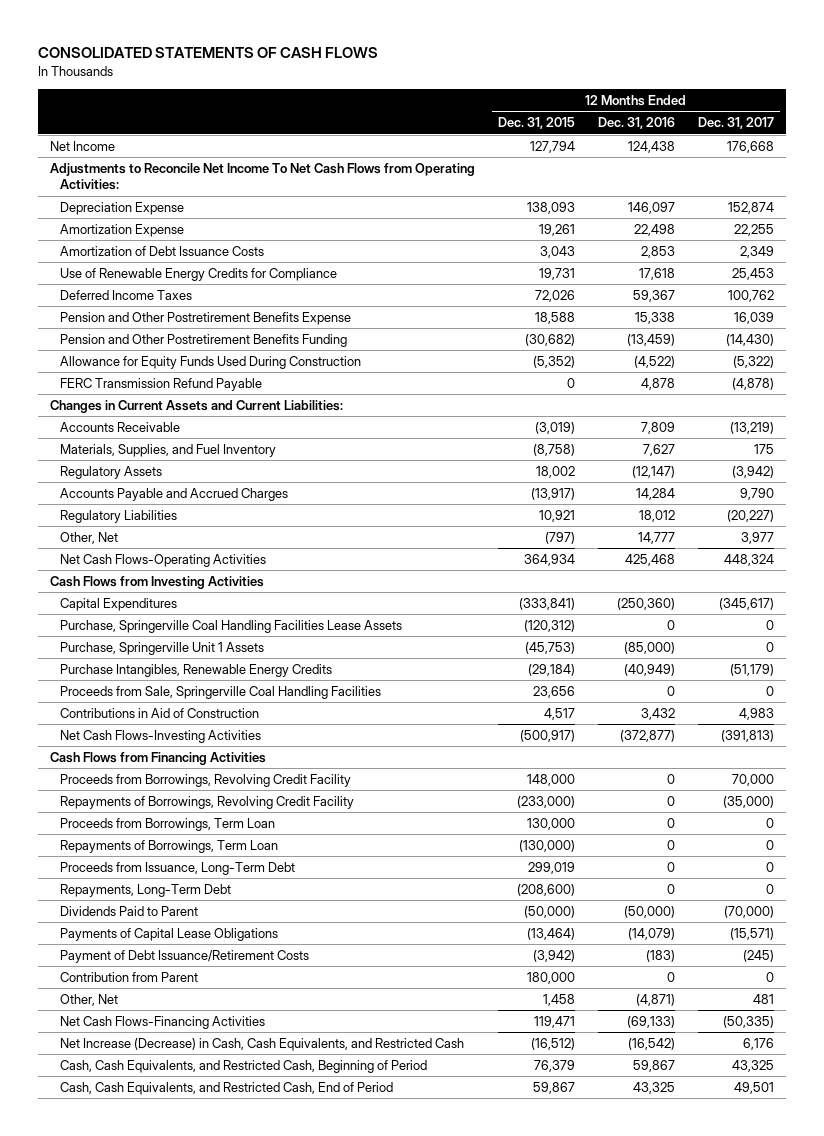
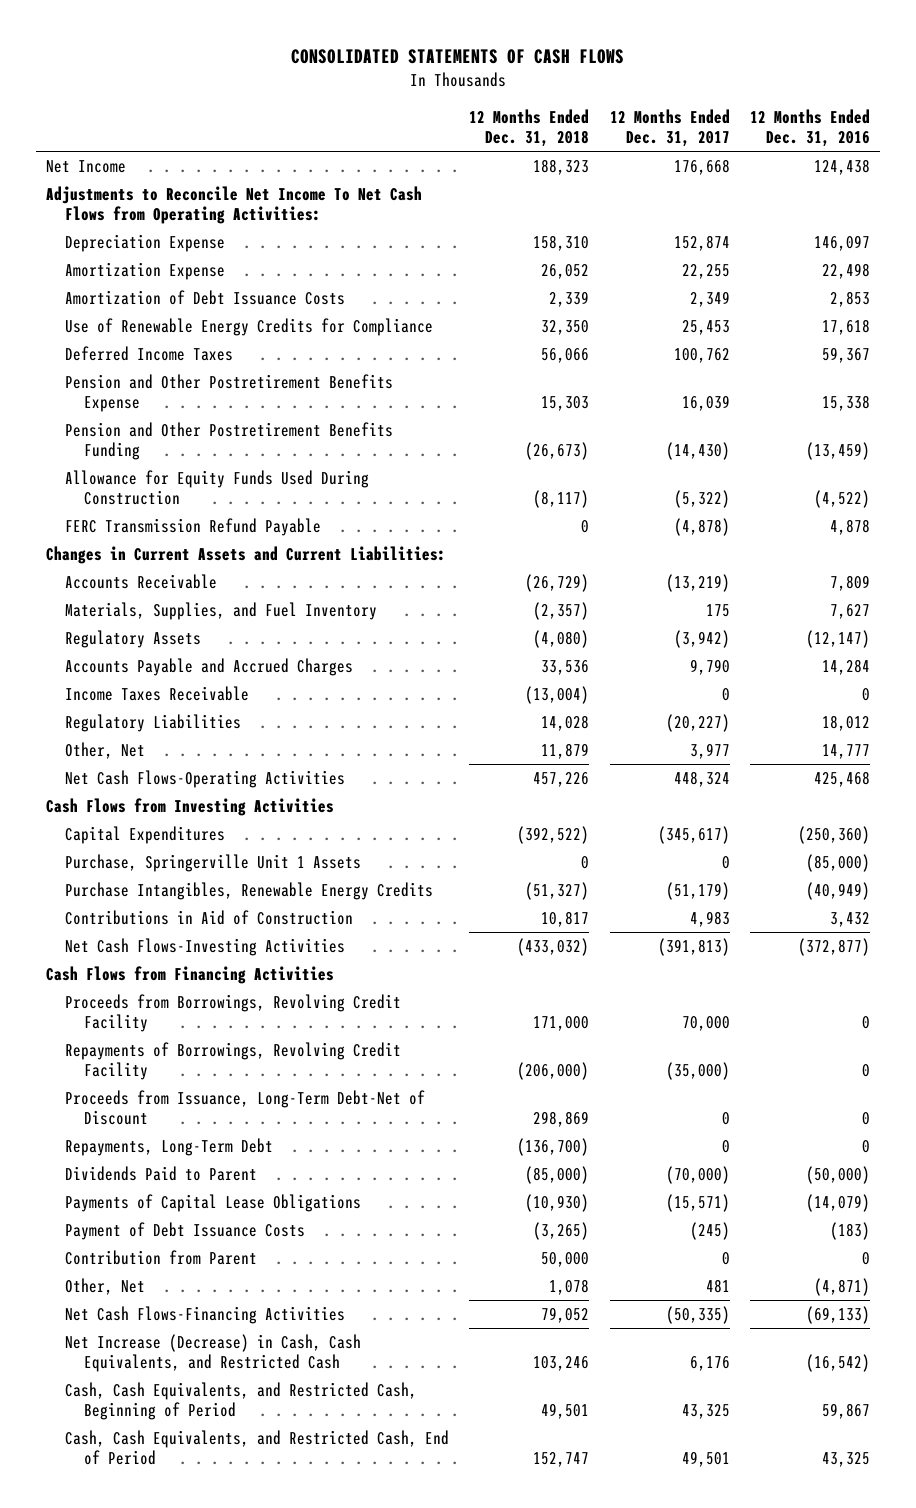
[497,117,575,130] Dec. 31, 2015 -> none
none -> [469,109,590,148] 12 Months Ended Dec. 31, 2018
none -> [65,686,250,702] Income Taxes Receivable
[60,619,403,633] Purchase, Springerville Coal Handling Facilities Lease Assets -> none
[60,685,382,699] Proceeds from Sale, Springerville Coal Handling Facilities -> none
[60,817,276,831] Proceeds from Borrowings, Term Loan -> none
[60,839,279,853] Repayments of Borrowings, Term Loan -> none
[60,861,296,875] Proceeds from Issuance, Long-Term Debt -> [65,1090,426,1126] Proceeds from Issuance, Long-Term Debt-Net of Discount
[60,949,310,963] Payment of Debt Issuance/Retirement Costs -> [65,1222,306,1241] Payment of Debt Issuance Costs

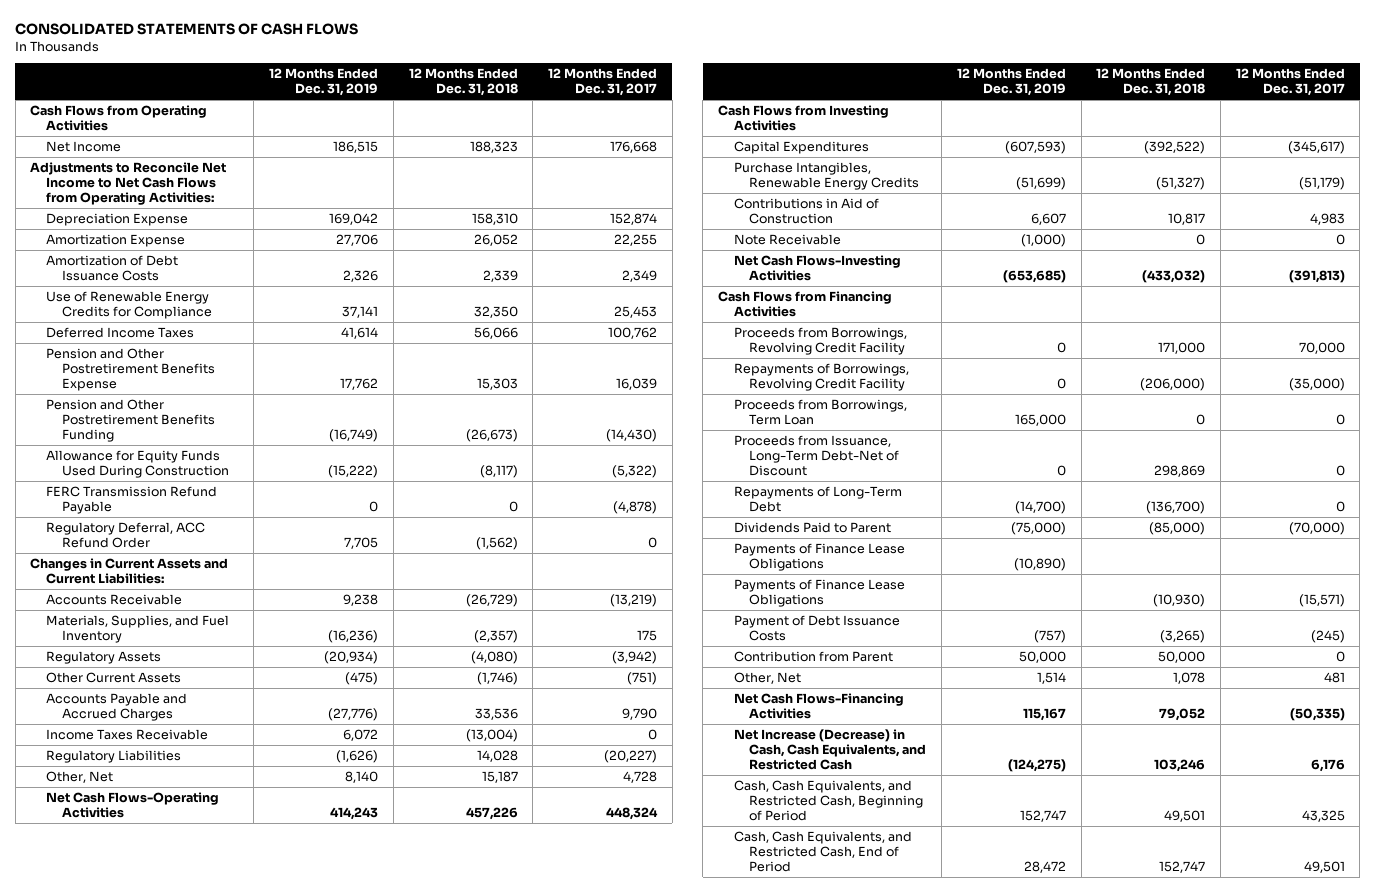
[750,109,871,148] 12 Months Ended Dec. 31, 2016 -> none
none -> [269,68,379,97] 12 Months Ended Dec. 31, 2019
none -> [30,104,208,132] Cash Flows from Operating Activities
[46,186,423,225] Adjustments to Reconcile Net Income To Net Cash Flows from Operating Activities: -> [30,161,227,206] Adjustments to Reconcile Net Income to Net Cash Flows from Operating Activities:
none -> [46,521,206,549] Regulatory Deferral, ACC Refund Order
none -> [46,671,182,683] Other Current Assets
[541,743,590,760] 11,879 -> [481,770,518,783] 15,187
[689,743,730,760] 3,977 -> [622,770,657,783] 4,728
[65,854,362,873] Purchase, Springerville Unit 1 Assets -> none
none -> [733,233,841,245] Note Receivable
none -> [733,398,907,426] Proceeds from Borrowings, Term Loan
[65,1138,274,1157] Repayments, Long-Term Debt -> [733,485,902,513] Repayments of Long-Term Debt
none -> [733,542,905,572] Payments of Finance Lease Obligations
[65,1194,362,1213] Payments of Capital Lease Obligations -> [733,578,905,608] Payments of Finance Lease Obligations

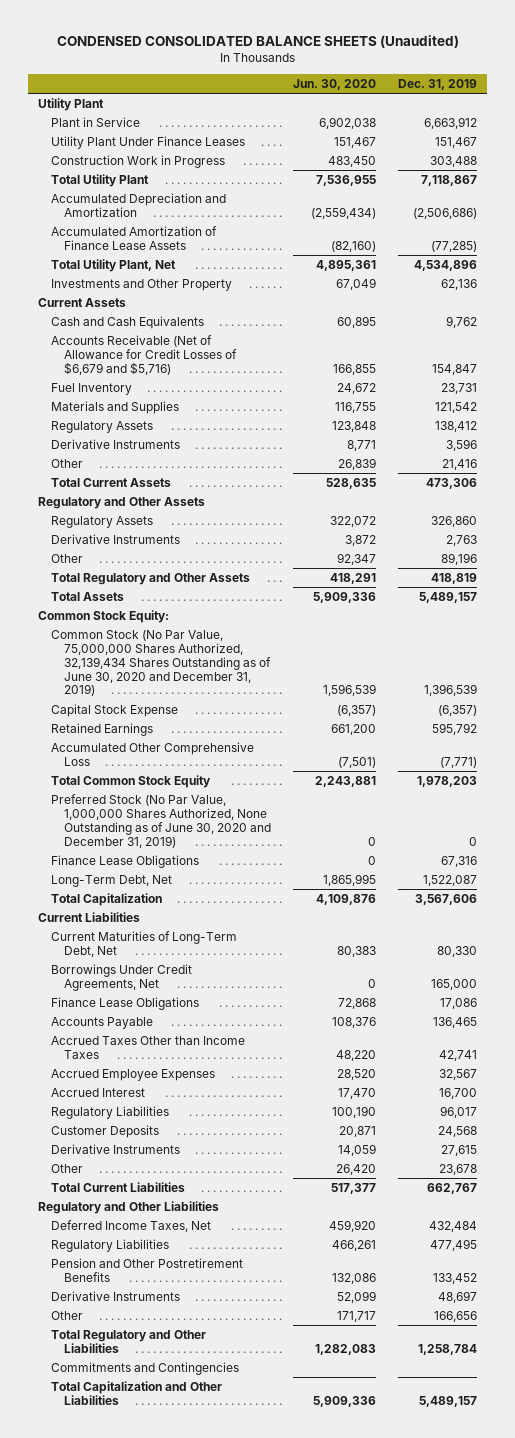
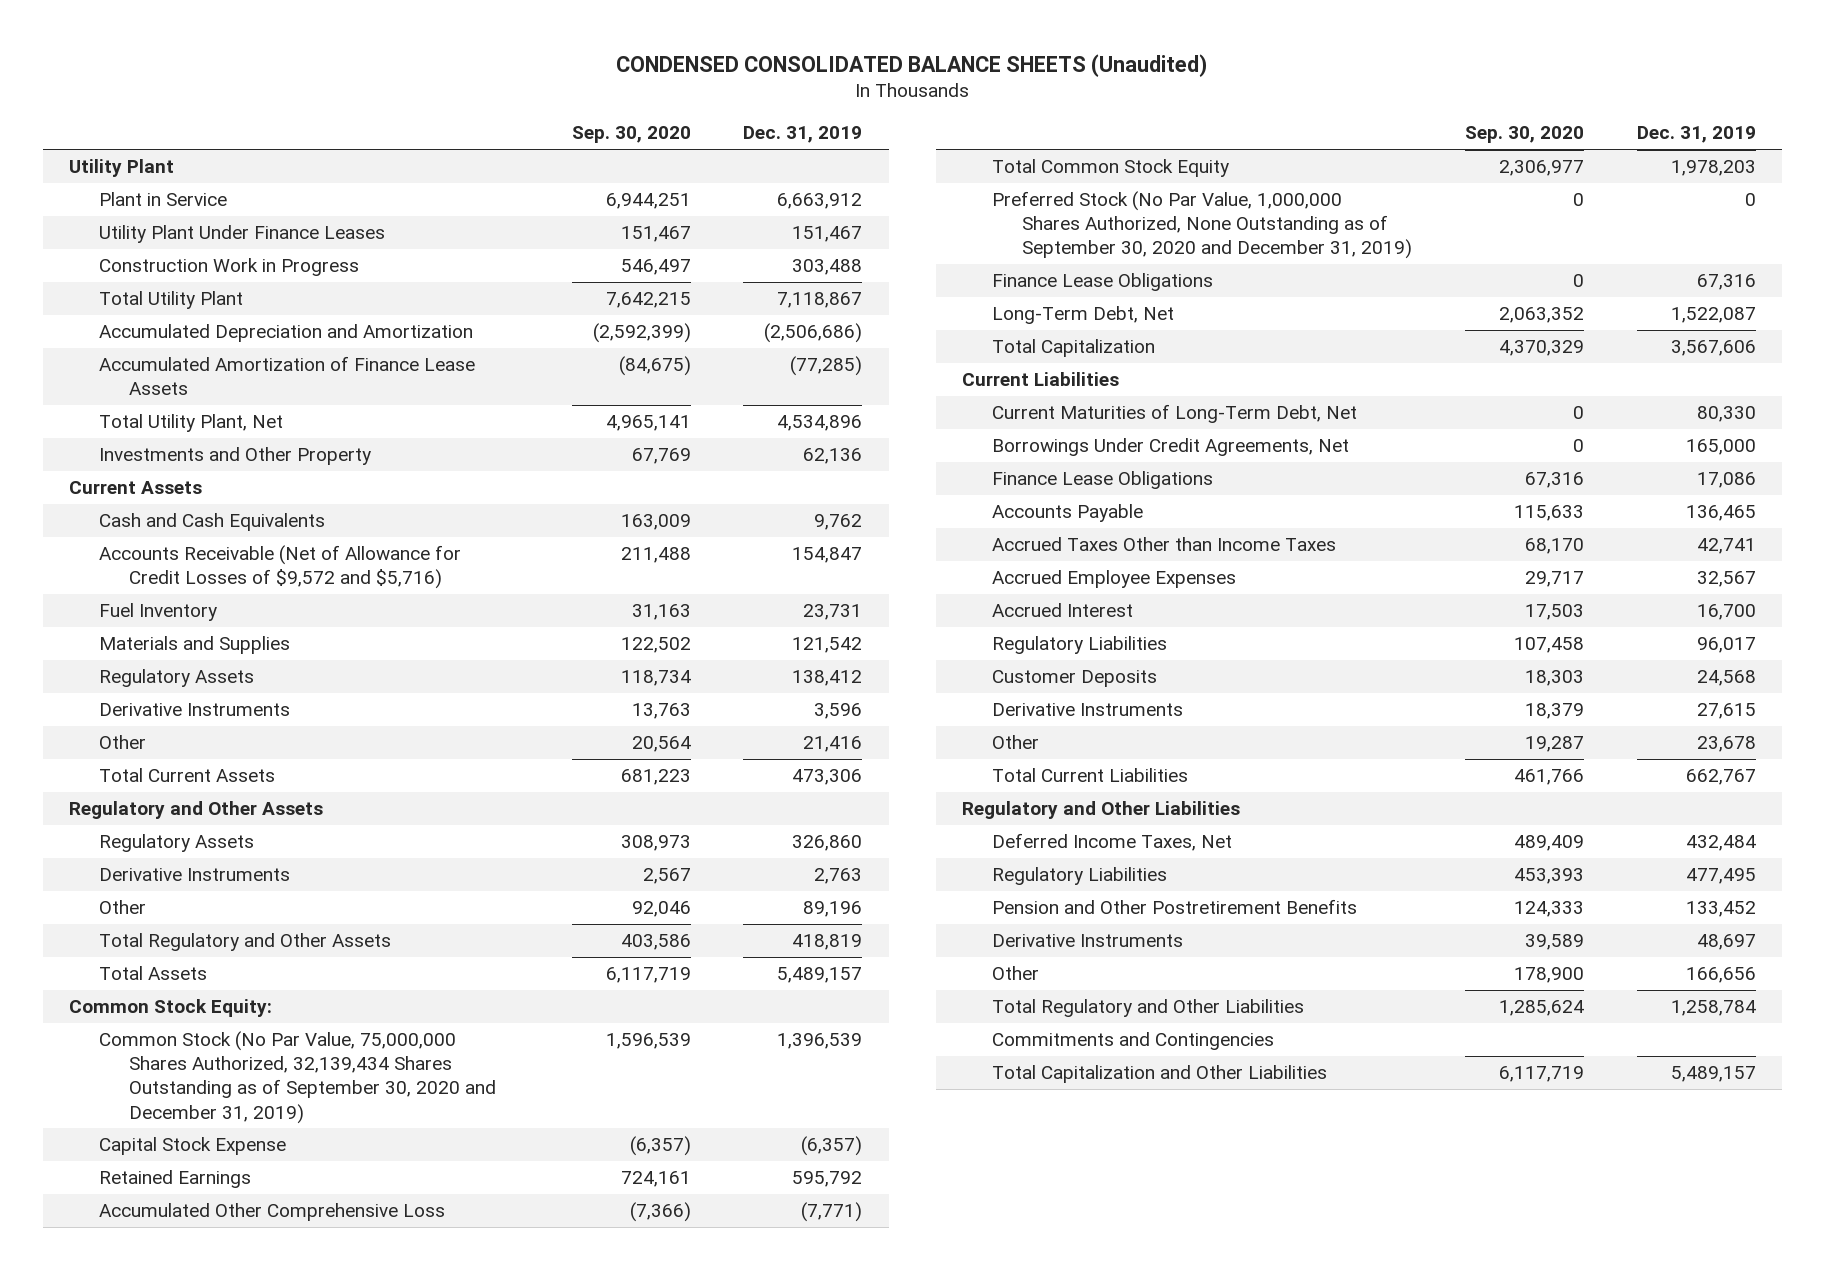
[293,78,377,90] Jun. 30, 2020 -> none
none -> [571,126,691,144] Sep. 30, 2020
[51,335,238,375] Accounts Receivable (Net of Allowance for Credit Losses of $6,679 and $5,716) -> [98,545,461,590] Accounts Receivable (Net of Allowance for Credit Losses of $9,572 and $5,716)
[51,630,272,697] Common Stock (No Par Value, 75,000,000 Shares Authorized, 32,139,434 Shares Outstanding as of June 30, 2020 and December 31, 2019) -> [98,1031,496,1124] Common Stock (No Par Value, 75,000,000 Shares Authorized, 32,139,434 Shares Outstanding as of September 30, 2020 and December 31, 2019)
[51,794,272,848] Preferred Stock (No Par Value, 1,000,000 Shares Authorized, None Outstanding as of June 30, 2020 and December 31, 2019) -> [992,191,1413,260] Preferred Stock (No Par Value, 1,000,000 Shares Authorized, None Outstanding as of September 30, 2020 and December 31, 2019)

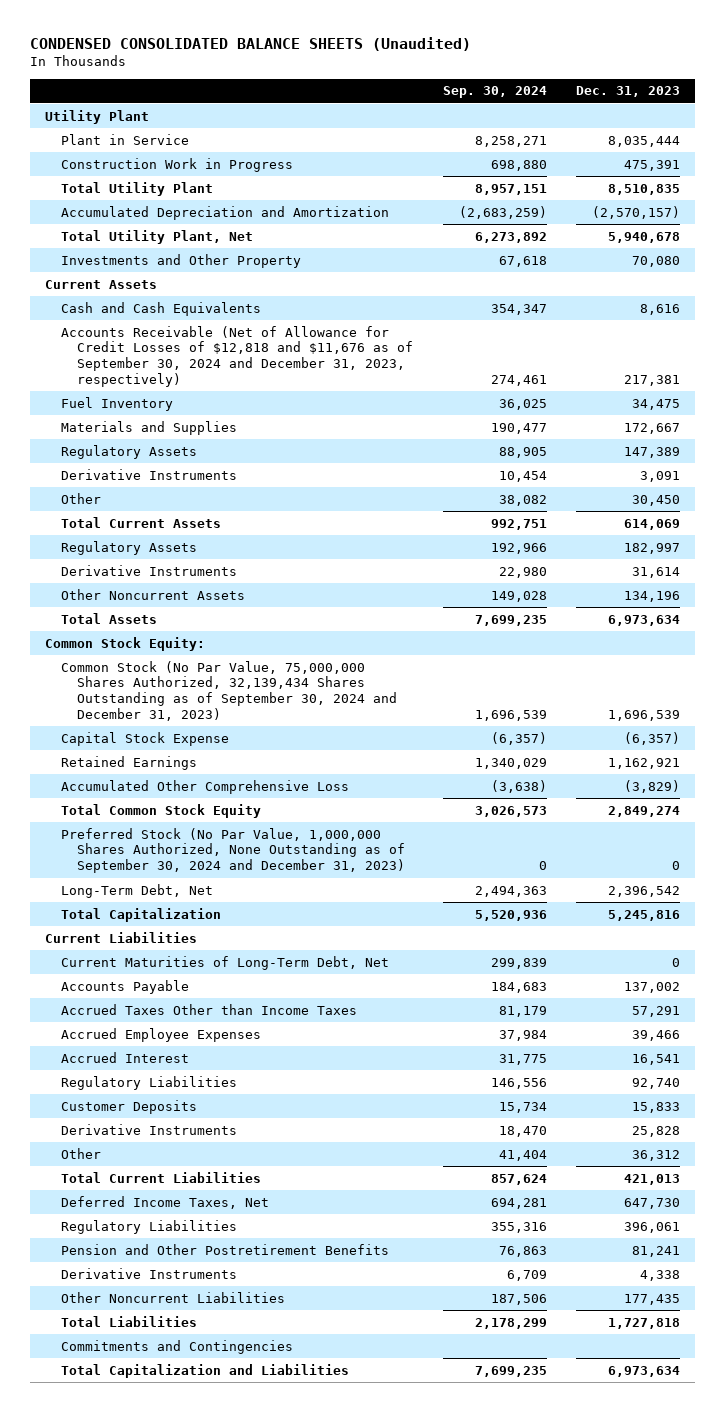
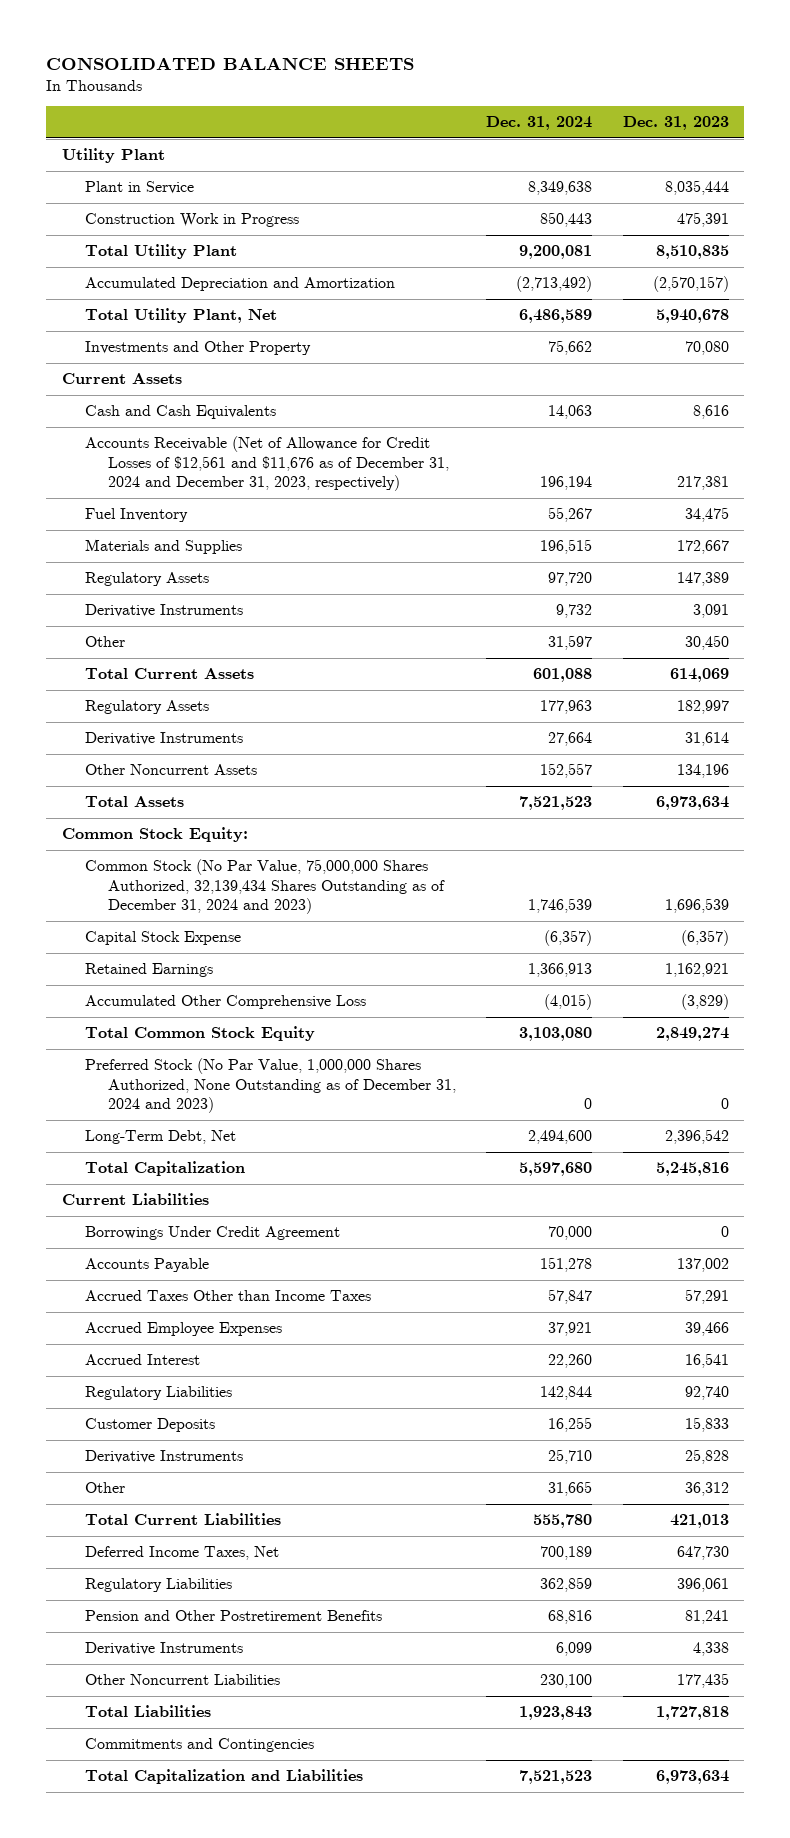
[29,37,471,52] CONDENSED CONSOLIDATED BALANCE SHEETS (Unaudited) -> [46,56,415,70] CONSOLIDATED BALANCE SHEETS
[442,86,547,99] Sep. 30, 2024 -> none
none -> [486,115,593,130] Dec. 31, 2024
[60,325,414,387] Accounts Receivable (Net of Allowance for Credit Losses of $12,818 and $11,676 as of September 30, 2024 and December 31, 2023, respectively) -> [84,436,449,492] Accounts Receivable (Net of Allowance for Credit Losses of $12,561 and $11,676 as of December 31, 2024 and December 31, 2023, respectively)
[60,660,398,721] Common Stock (No Par Value, 75,000,000 Shares Authorized, 32,139,434 Shares Outstanding as of September 30, 2024 and December 31, 2023) -> [84,859,445,915] Common Stock (No Par Value, 75,000,000 Shares Authorized, 32,139,434 Shares Outstanding as of December 31, 2024 and 2023)
[60,827,406,874] Preferred Stock (No Par Value, 1,000,000 Shares Authorized, None Outstanding as of September 30, 2024 and December 31, 2023) -> [84,1058,456,1114] Preferred Stock (No Par Value, 1,000,000 Shares Authorized, None Outstanding as of December 31, 2024 and 2023)
[60,955,389,970] Current Maturities of Long-Term Debt, Net -> none
none -> [84,1226,340,1241] Borrowings Under Credit Agreement

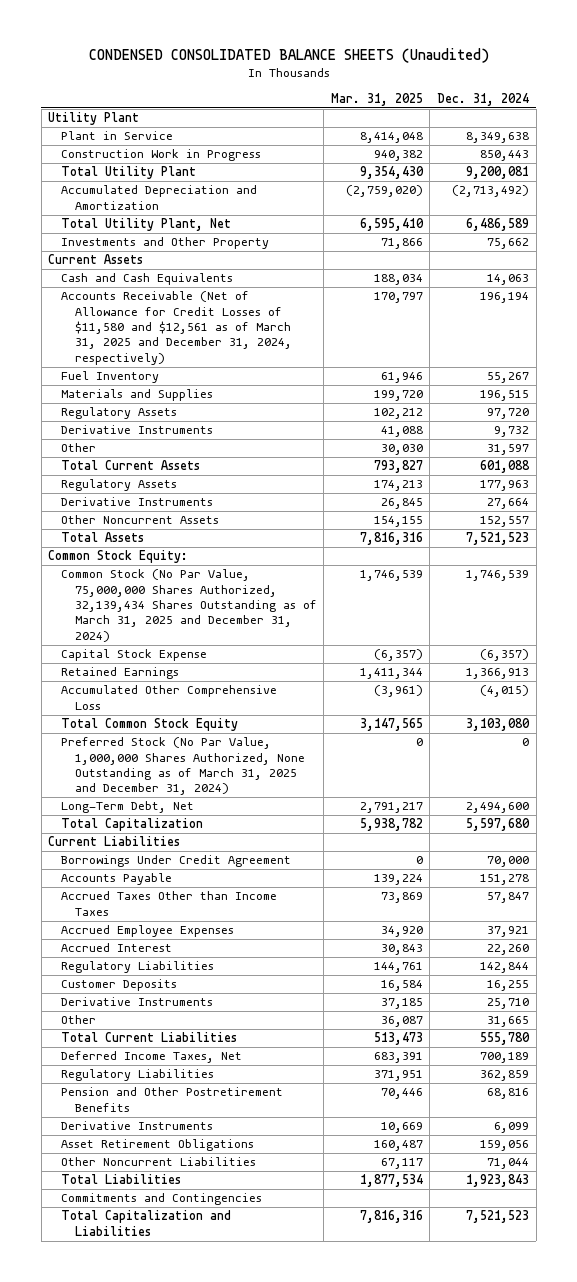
[46,56,415,70] CONSOLIDATED BALANCE SHEETS -> [88,48,489,64] CONDENSED CONSOLIDATED BALANCE SHEETS (Unaudited)
[622,115,729,130] Dec. 31, 2023 -> none
none -> [330,92,423,106] Mar. 31, 2025
[84,436,449,492] Accounts Receivable (Net of Allowance for Credit Losses of $12,561 and $11,676 as of December 31, 2024 and December 31, 2023, respectively) -> [61,291,292,365] Accounts Receivable (Net of Allowance for Credit Losses of $11,580 and $12,561 as of March 31, 2025 and December 31, 2024, respectively)
[84,859,445,915] Common Stock (No Par Value, 75,000,000 Shares Authorized, 32,139,434 Shares Outstanding as of December 31, 2024 and 2023) -> [61,569,317,642] Common Stock (No Par Value, 75,000,000 Shares Authorized, 32,139,434 Shares Outstanding as of March 31, 2025 and December 31, 2024)
[84,1058,456,1114] Preferred Stock (No Par Value, 1,000,000 Shares Authorized, None Outstanding as of December 31, 2024 and 2023) -> [61,737,305,796] Preferred Stock (No Par Value, 1,000,000 Shares Authorized, None Outstanding as of March 31, 2025 and December 31, 2024)
none -> [61,1139,255,1152] Asset Retirement Obligations
[540,1674,593,1689] 230,100 -> [487,1158,530,1170] 71,044

